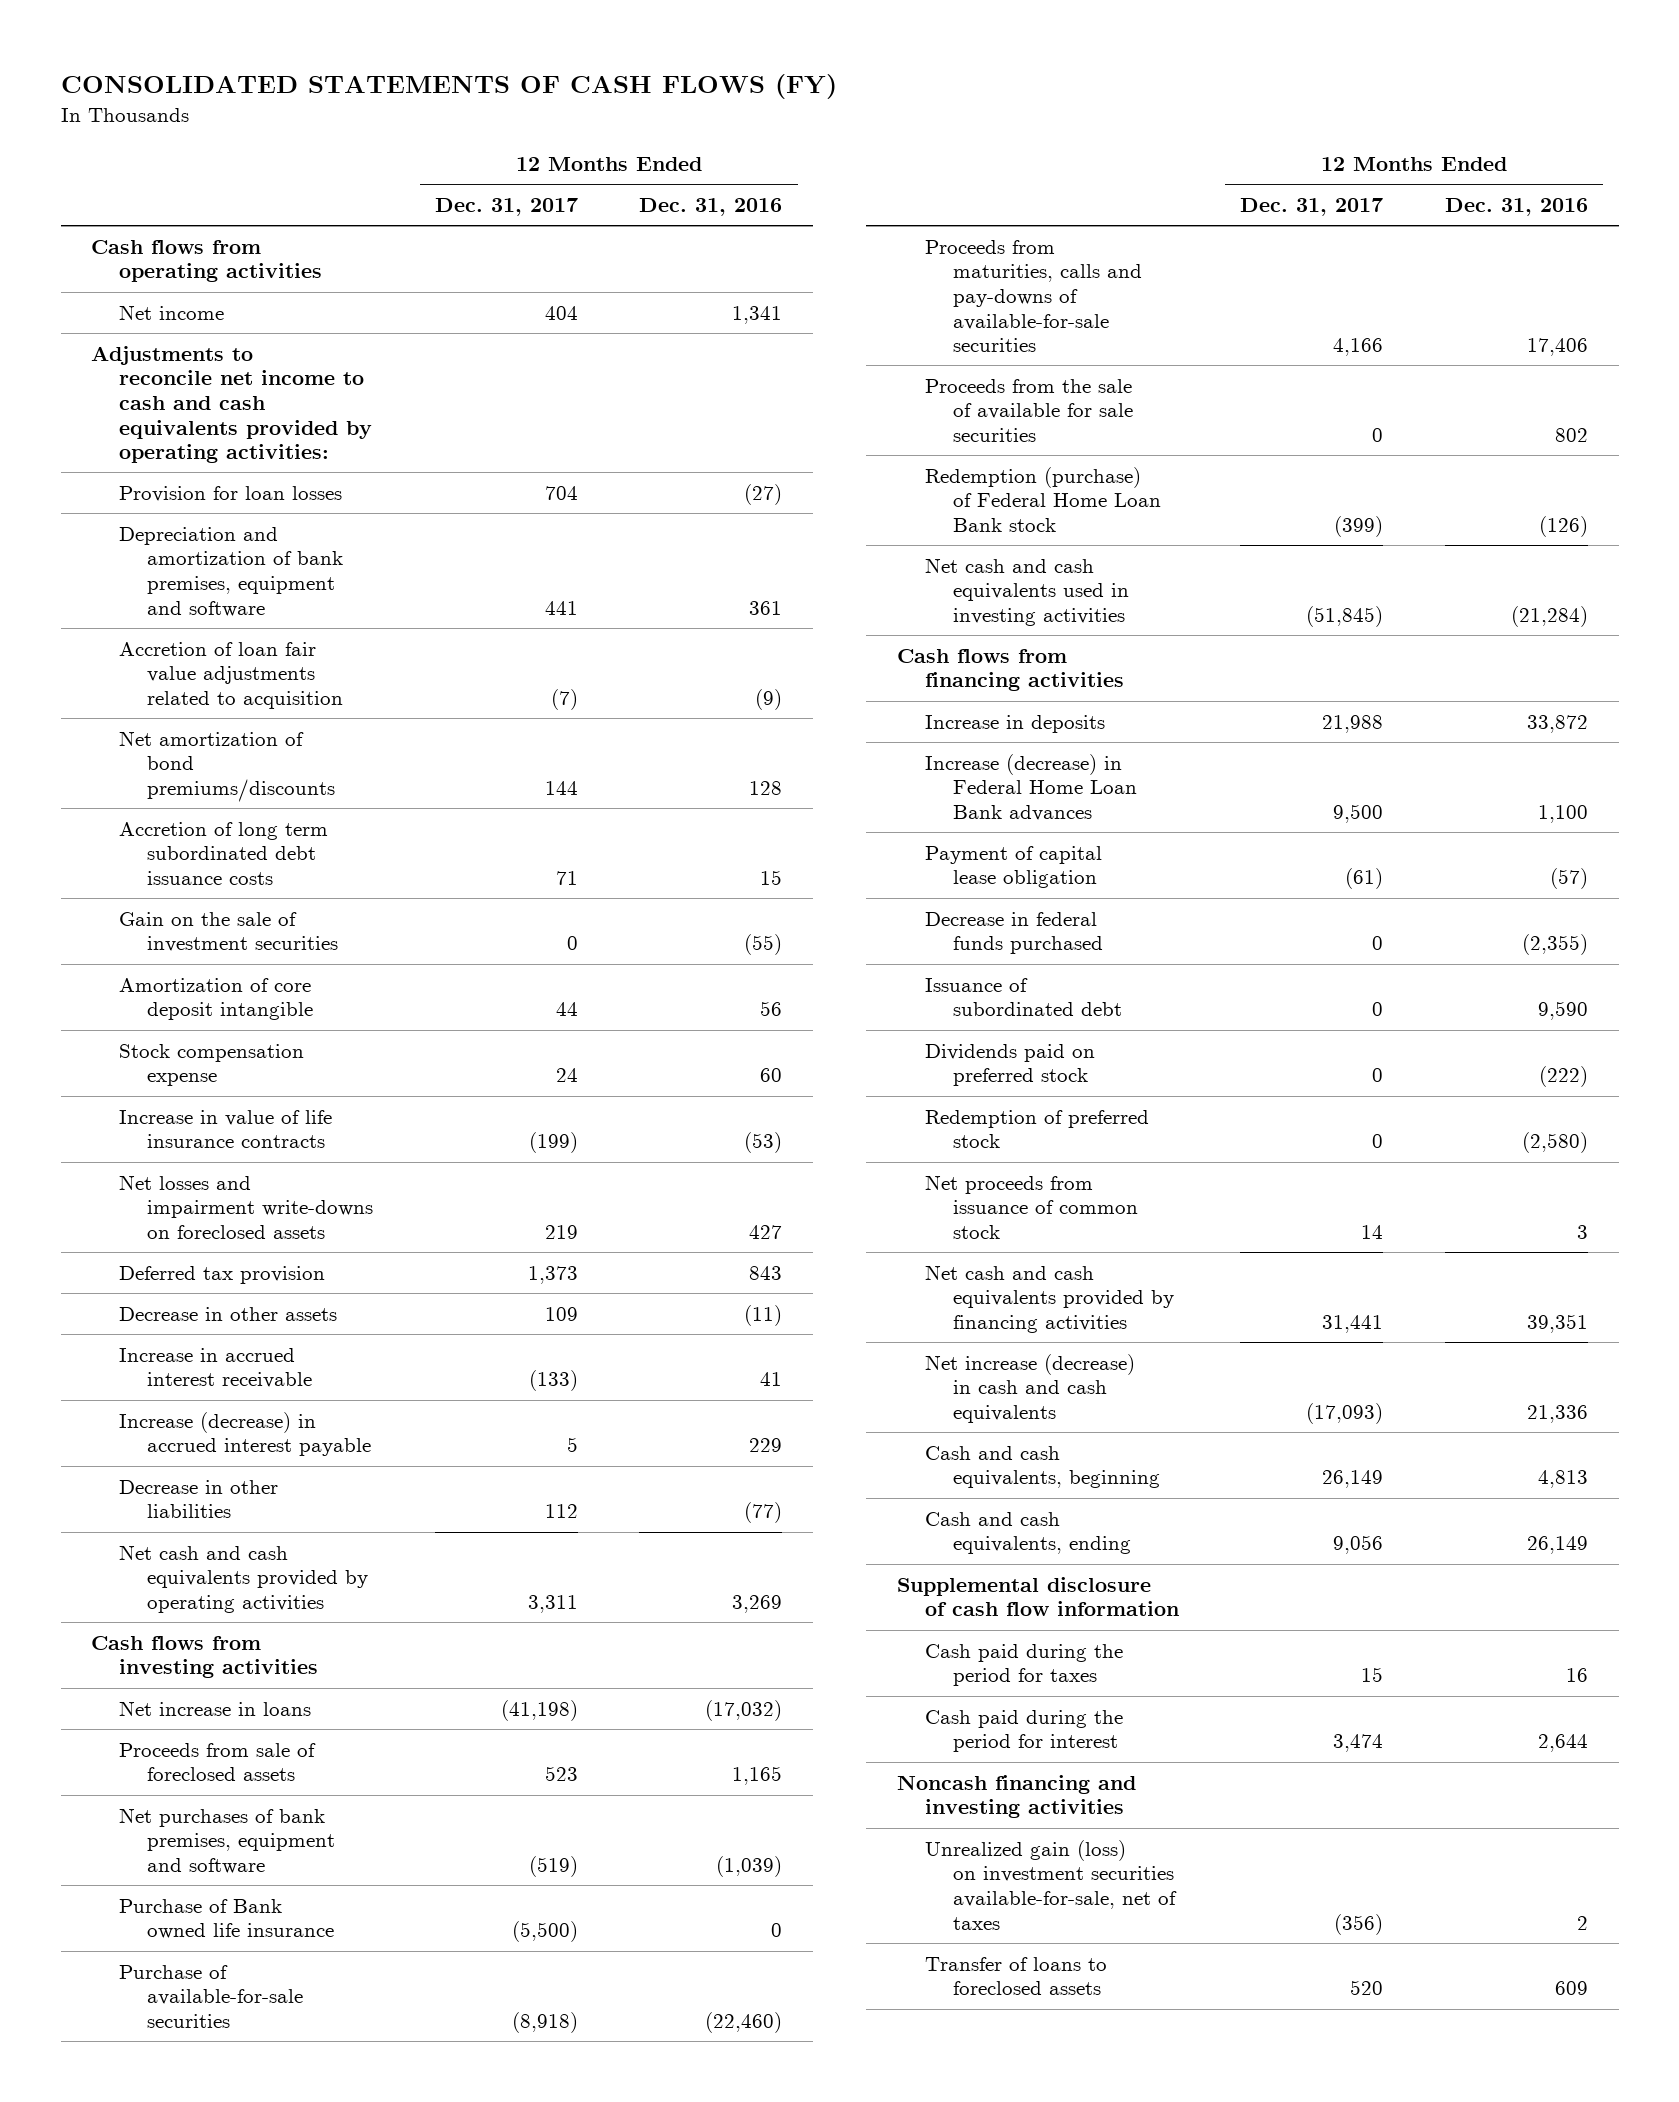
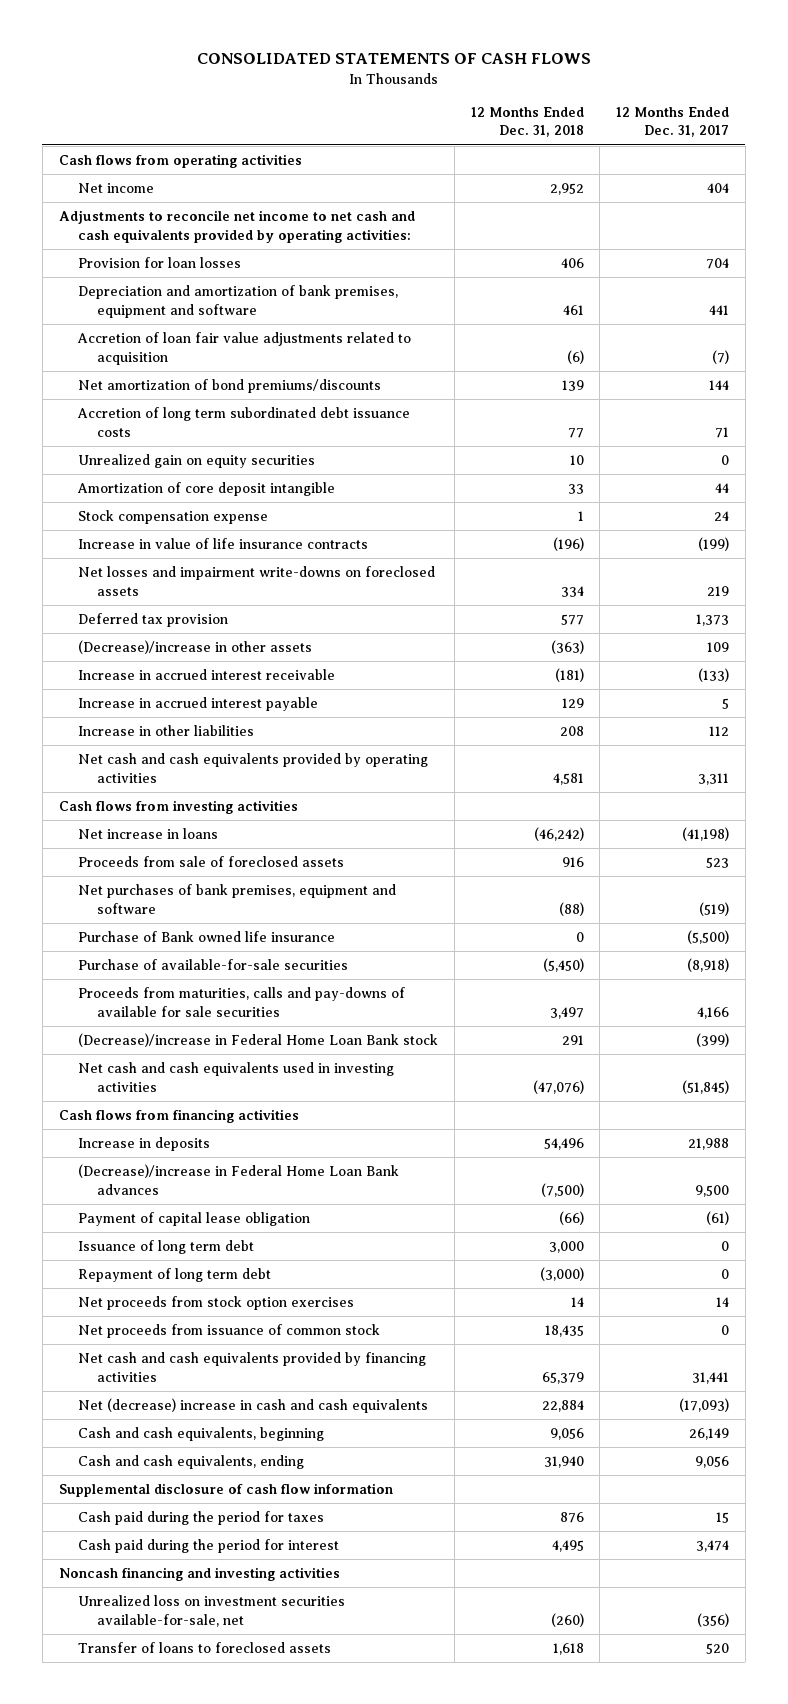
[60,74,837,100] CONSOLIDATED STATEMENTS OF CASH FLOWS (FY) -> [196,53,591,65] CONSOLIDATED STATEMENTS OF CASH FLOWS
[639,198,783,217] Dec. 31, 2016 -> none
none -> [470,106,584,138] 12 Months Ended Dec. 31, 2018
[91,345,373,464] Adjustments to reconcile net income to cash and cash equivalents provided by operating activities: -> [58,210,415,243] Adjustments to reconcile net income to net cash and cash equivalents provided by operating activities:
[119,911,339,953] Gain on the sale of investment securities -> none
none -> [78,454,316,469] Unrealized gain on equity securities
[119,1306,338,1321] Decrease in other assets -> [78,640,313,655] (Decrease)/increase in other assets
[119,1411,372,1457] Increase (decrease) in accrued interest payable -> [78,697,319,712] Increase in accrued interest payable
[119,1479,279,1519] Decrease in other liabilities -> [78,725,255,737] Increase in other liabilities
[924,378,1133,442] Proceeds from the sale of available for sale securities -> none
[924,239,1142,353] Proceeds from maturities, calls and pay-downs of available-for-sale securities -> [78,987,406,1017] Proceeds from maturities, calls and pay-downs of available for sale securities
[924,466,1161,532] Redemption (purchase) of Federal Home Loan Bank stock -> [78,1033,439,1048] (Decrease)/increase in Federal Home Loan Bank stock
[924,753,1137,821] Increase (decrease) in Federal Home Loan Bank advances -> [78,1164,400,1195] (Decrease)/increase in Federal Home Loan Bank advances
[924,911,1103,955] Decrease in federal funds purchased -> none
[924,1043,1095,1087] Dividends paid on preferred stock -> none
[924,1109,1149,1149] Redemption of preferred stock -> none
[924,977,1122,1017] Issuance of subordinated debt -> [78,1240,255,1255] Issuance of long term debt
none -> [78,1268,272,1283] Repayment of long term debt
none -> [78,1296,355,1311] Net proceeds from stock option exercises
[1361,1224,1384,1239] 14 -> [721,1325,730,1336] 0
[924,1353,1135,1423] Net increase (decrease) in cash and cash equivalents -> [78,1398,429,1414] Net (decrease) increase in cash and cash equivalents
[924,1839,1177,1930] Unrealized gain (loss) on investment securities available-for-sale, net of taxes -> [78,1595,346,1627] Unrealized loss on investment securities available-for-sale, net

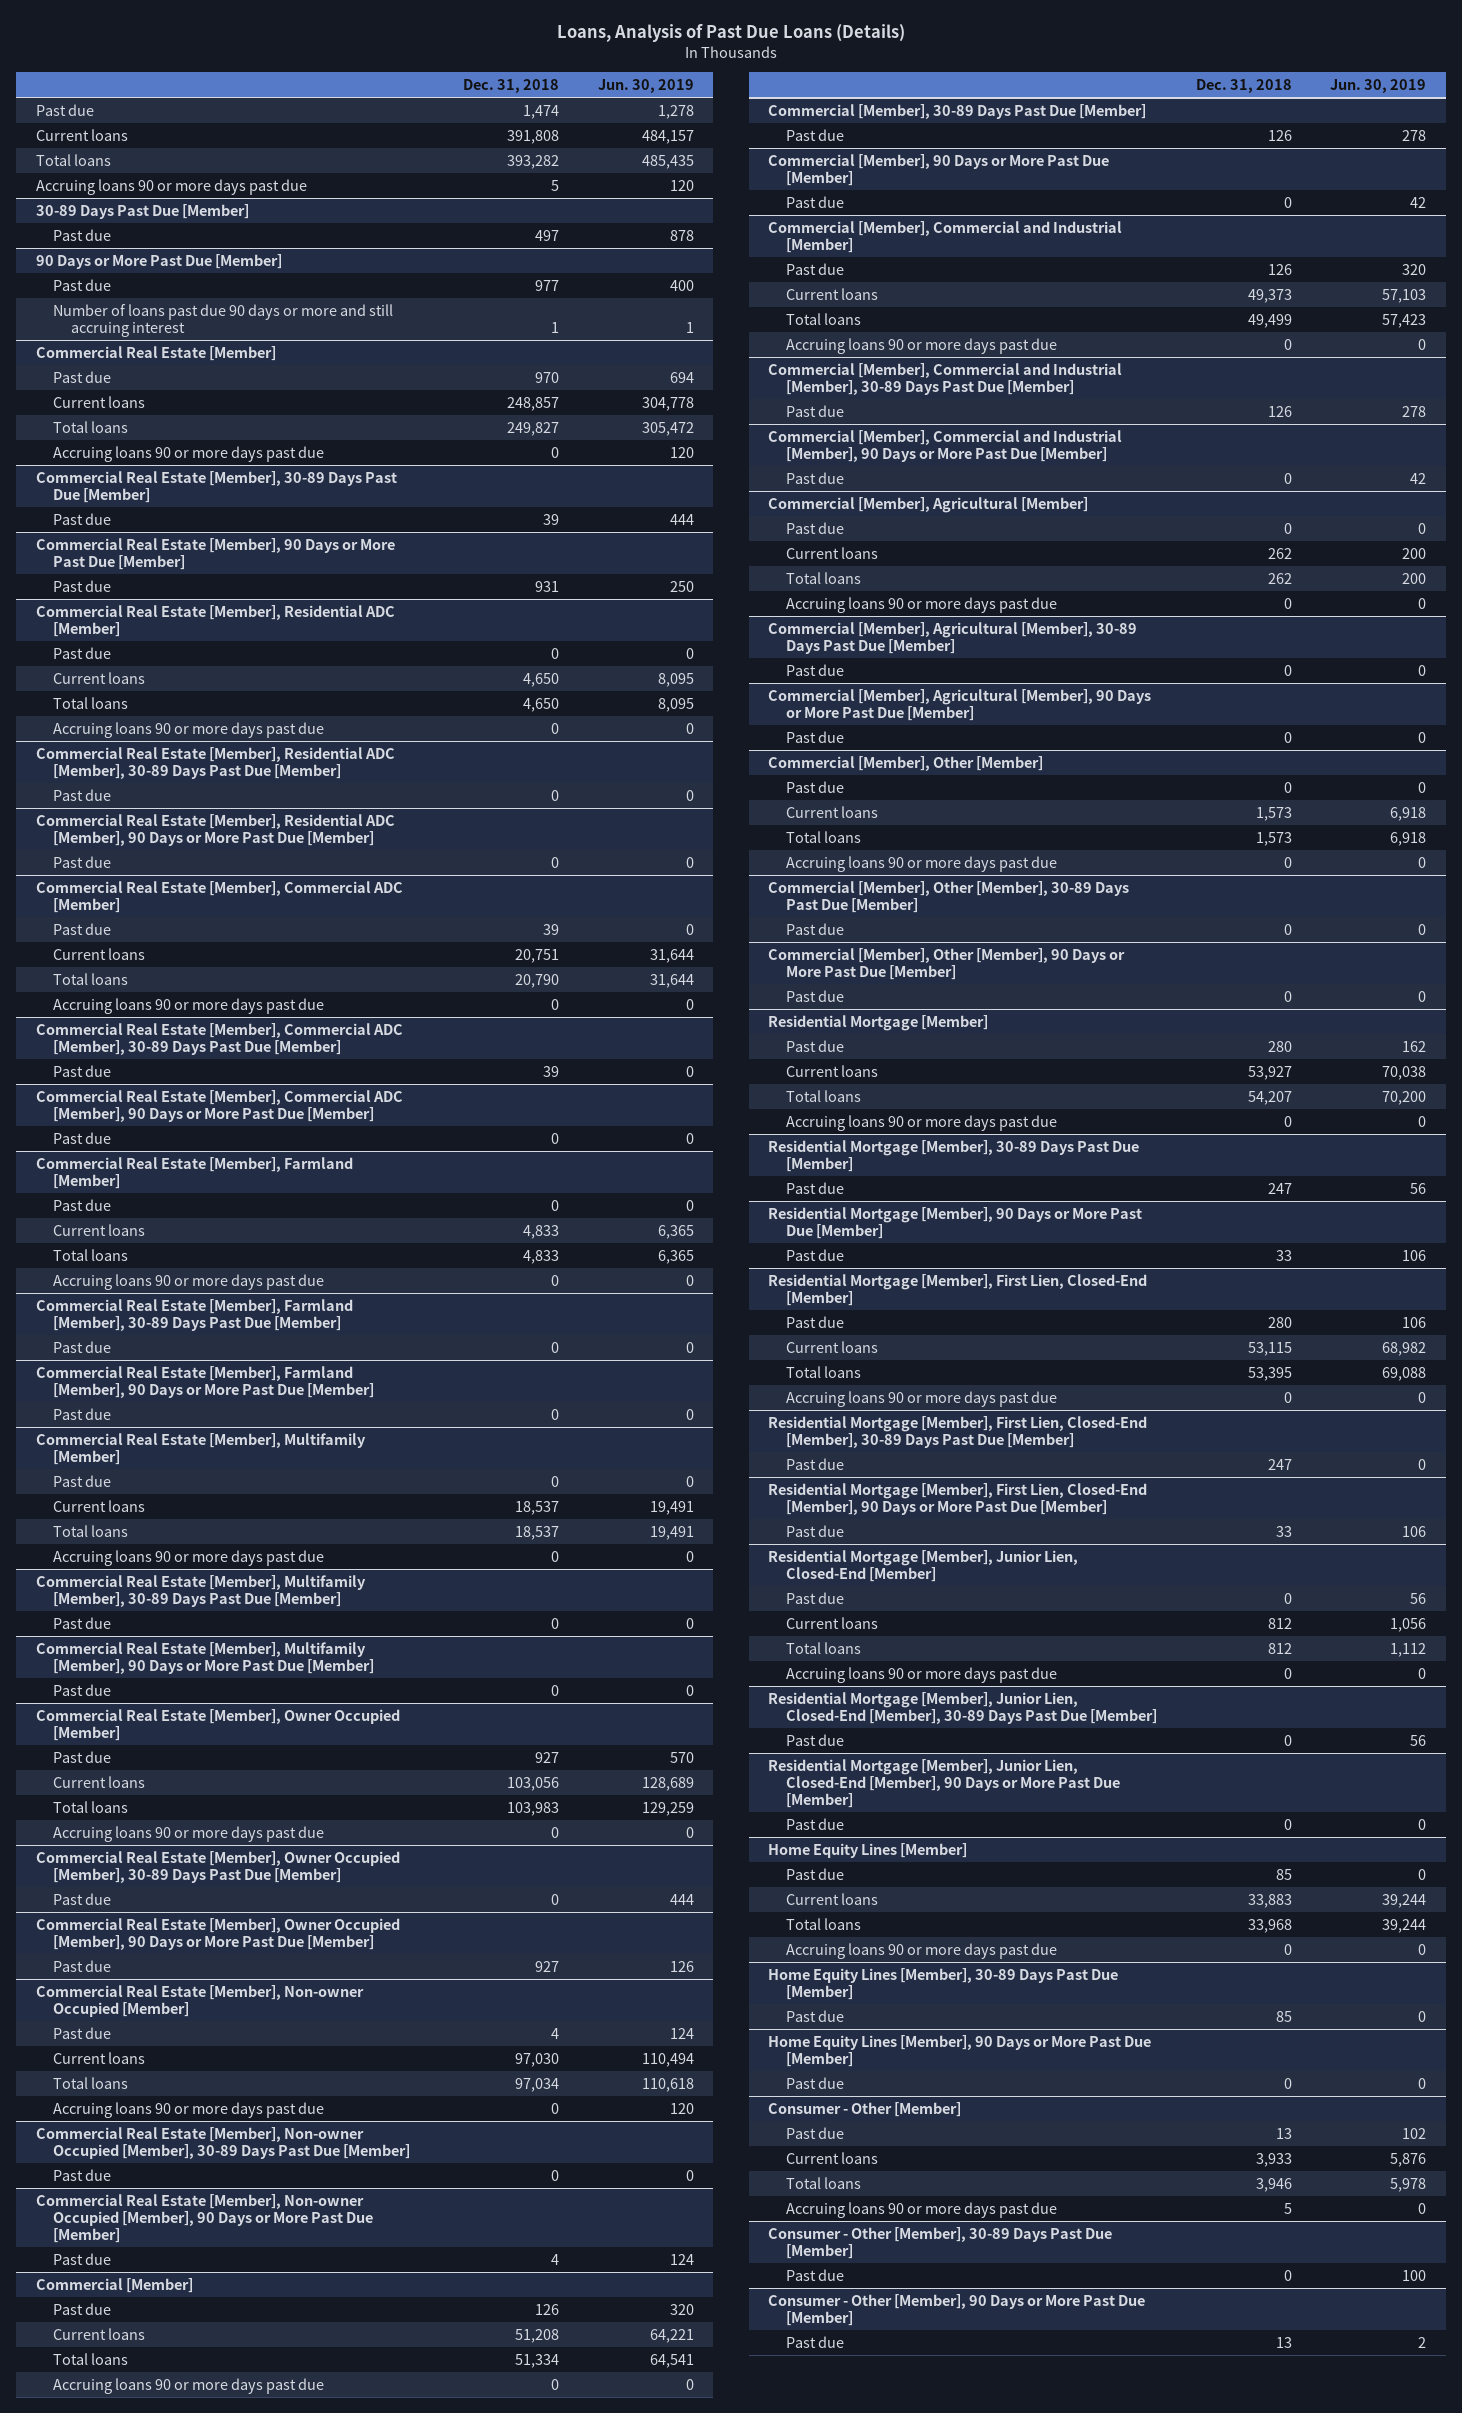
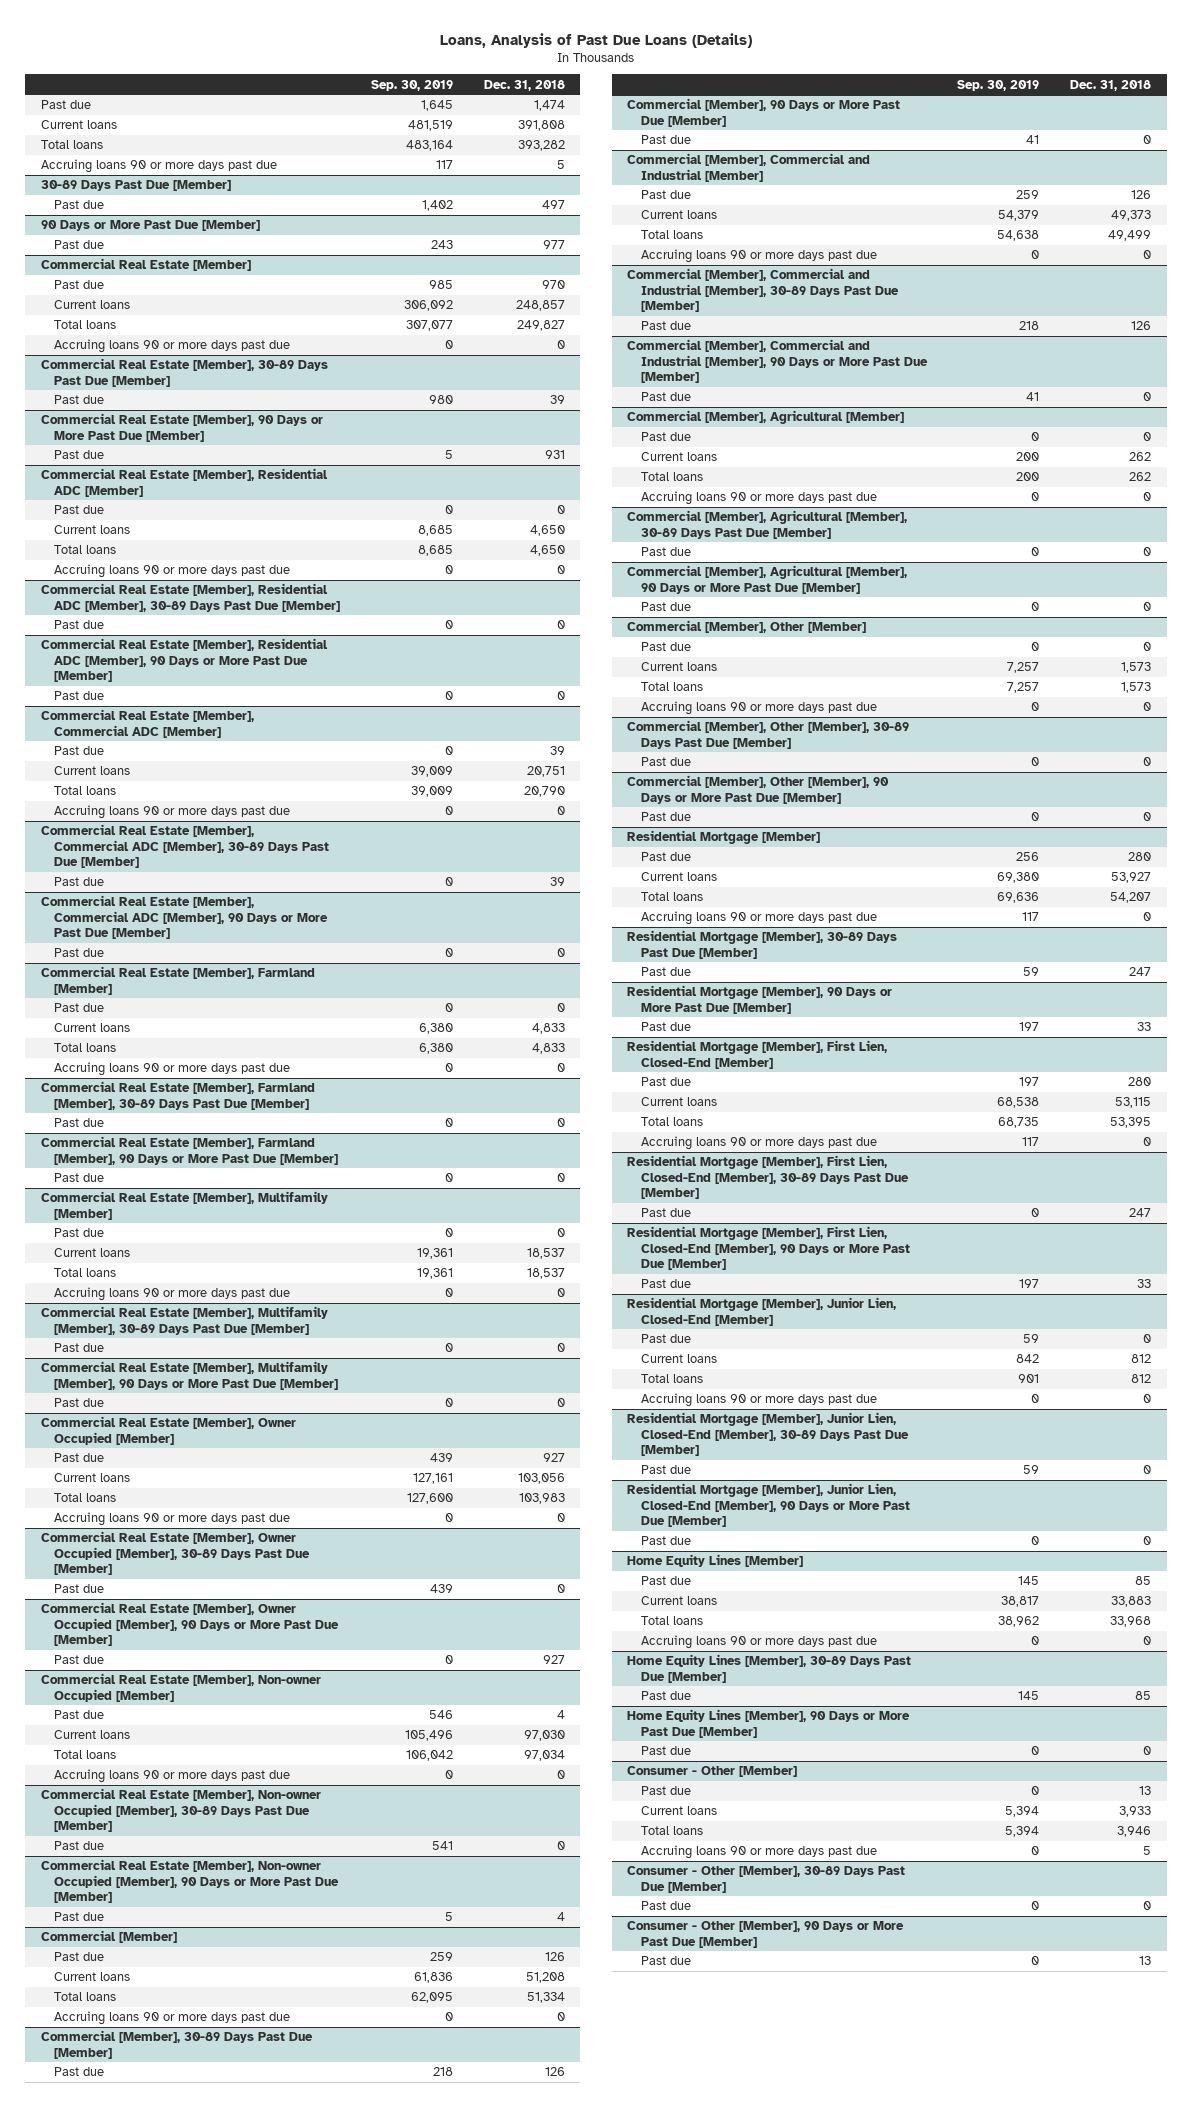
[597,79,694,94] Jun. 30, 2019 -> none
none -> [371,79,454,91] Sep. 30, 2019
[53,303,394,337] Number of loans past due 90 days or more and still accruing interest -> none

